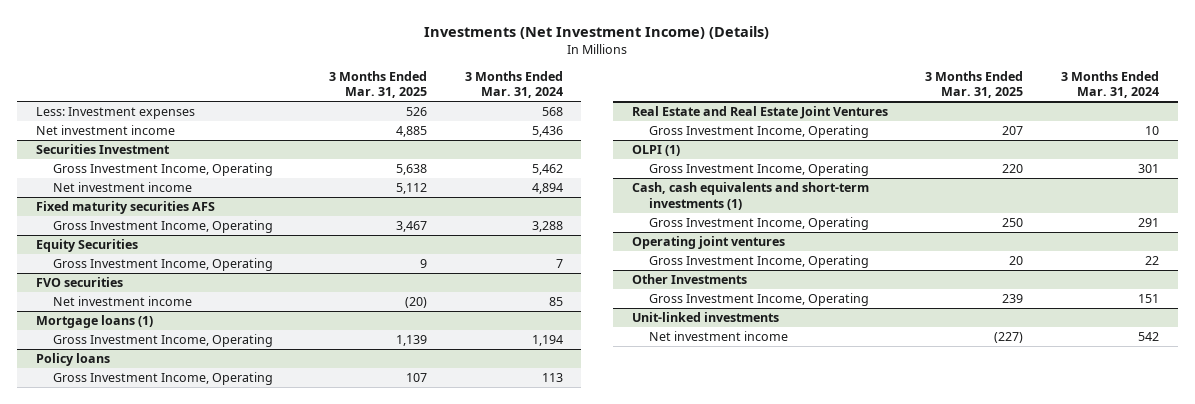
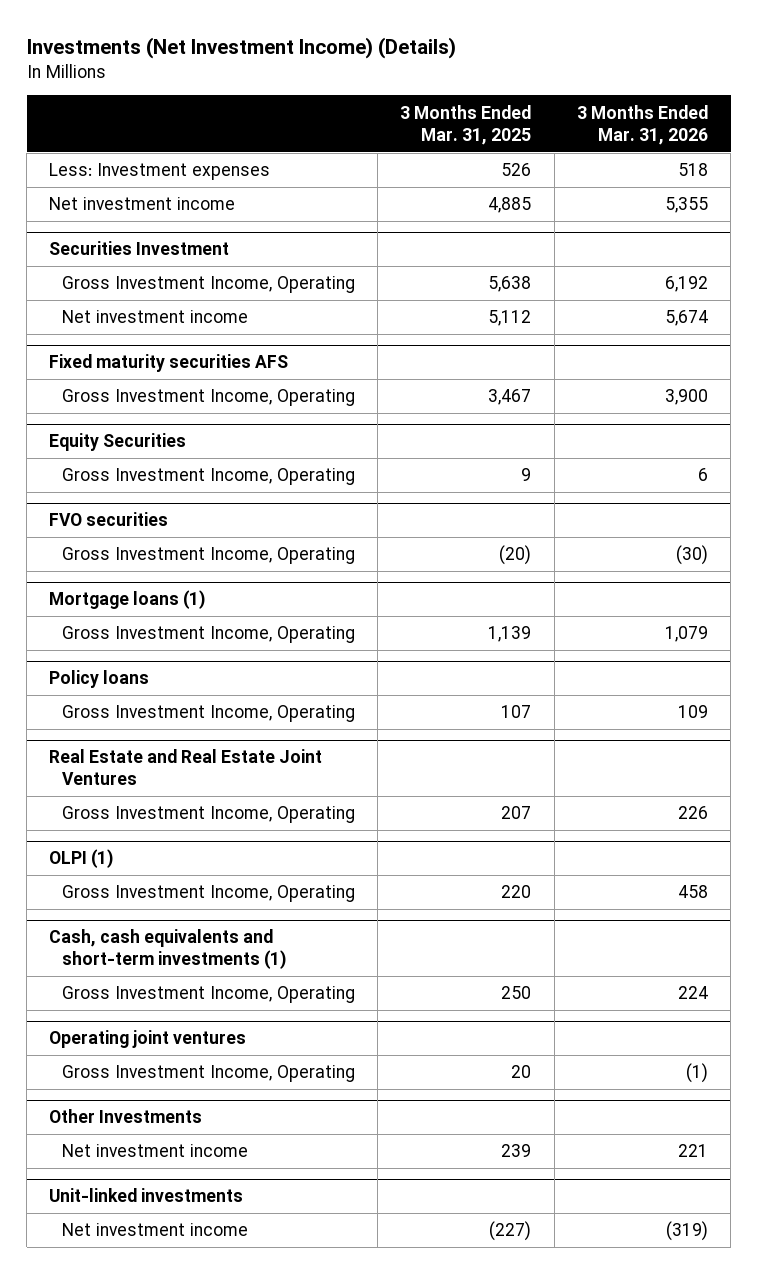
[464,70,563,99] 3 Months Ended Mar. 31, 2024 -> none
none -> [576,104,708,145] 3 Months Ended Mar. 31, 2026
[52,296,192,307] Net investment income -> none
none -> [61,547,355,565] Gross Investment Income, Operating
[648,293,869,307] Gross Investment Income, Operating -> [61,1144,248,1158] Net investment income

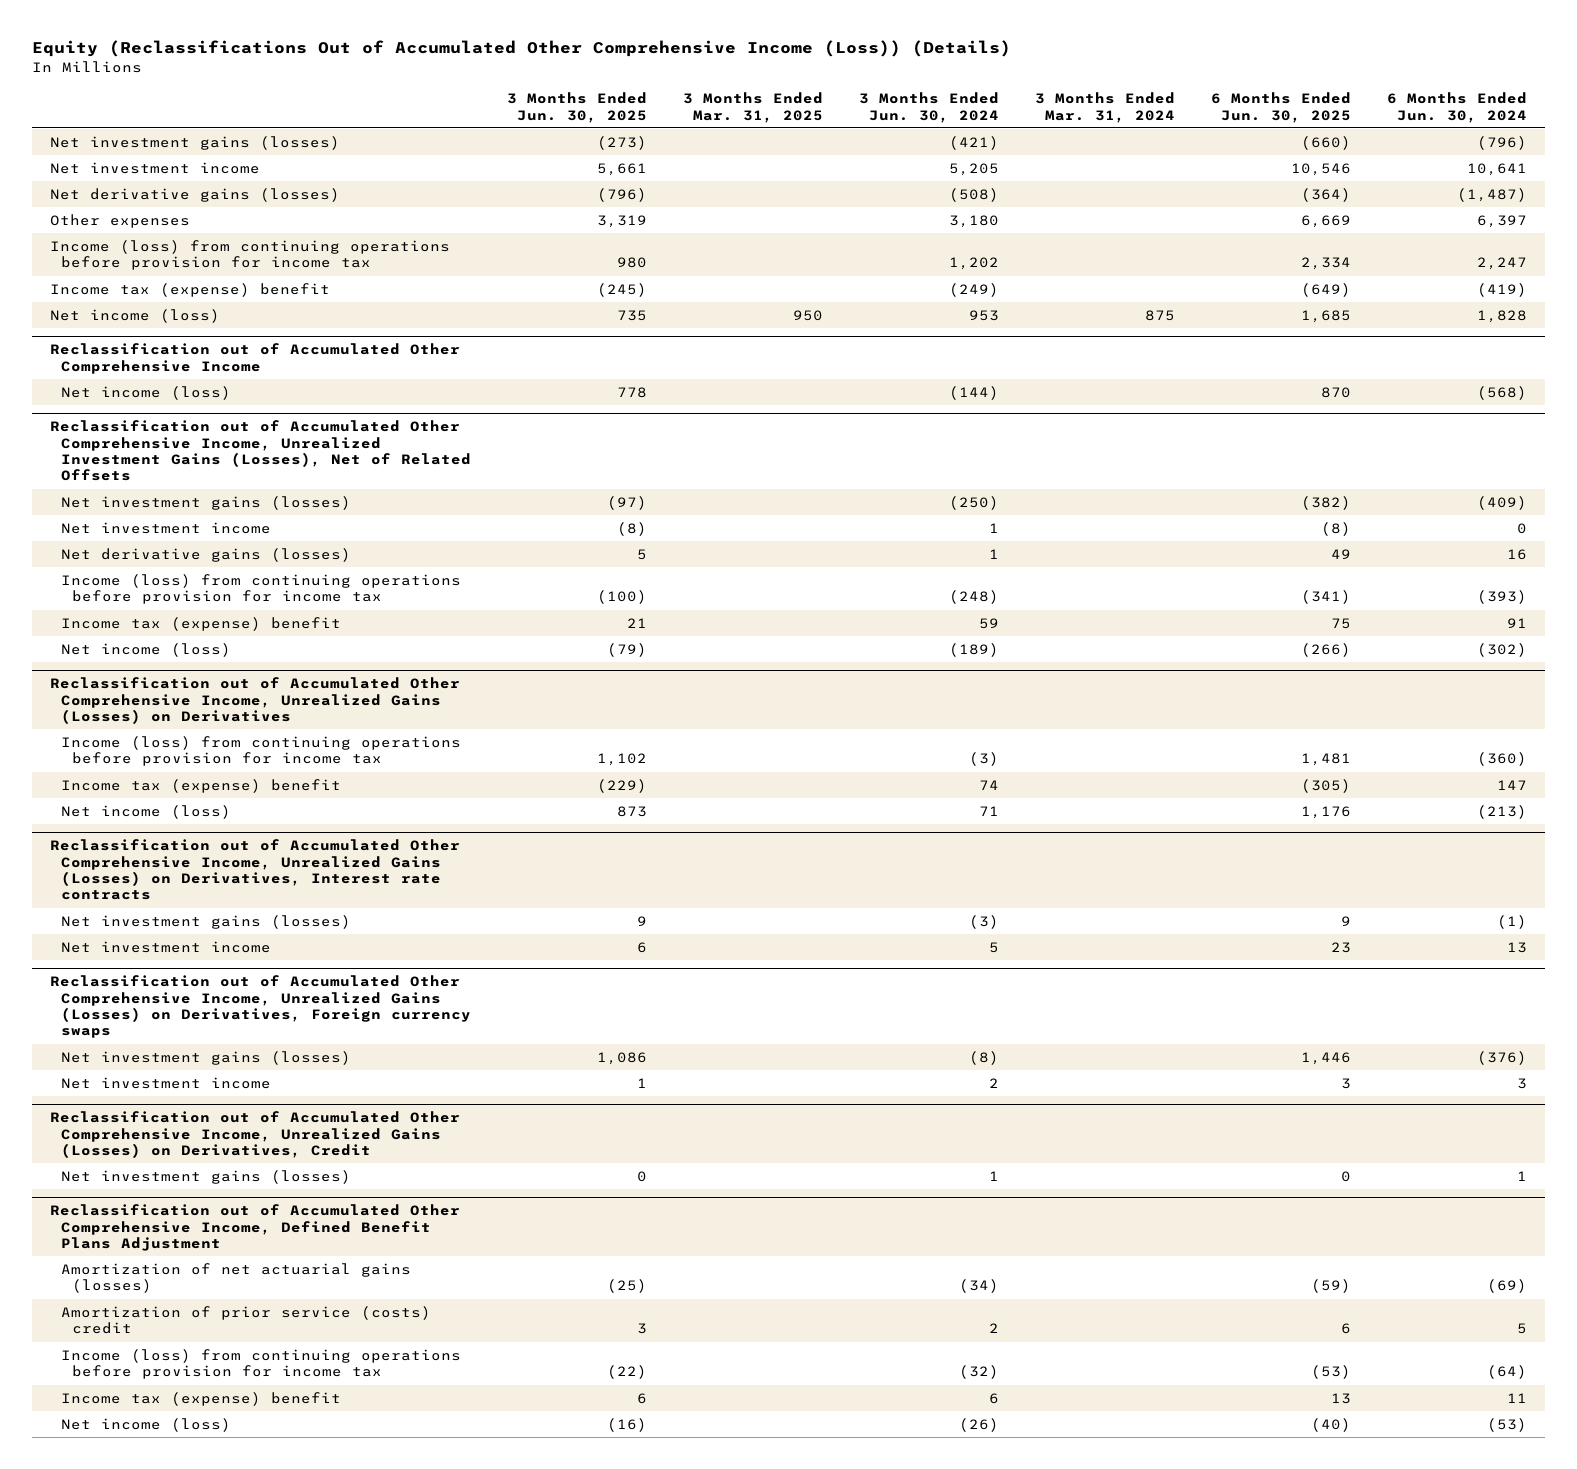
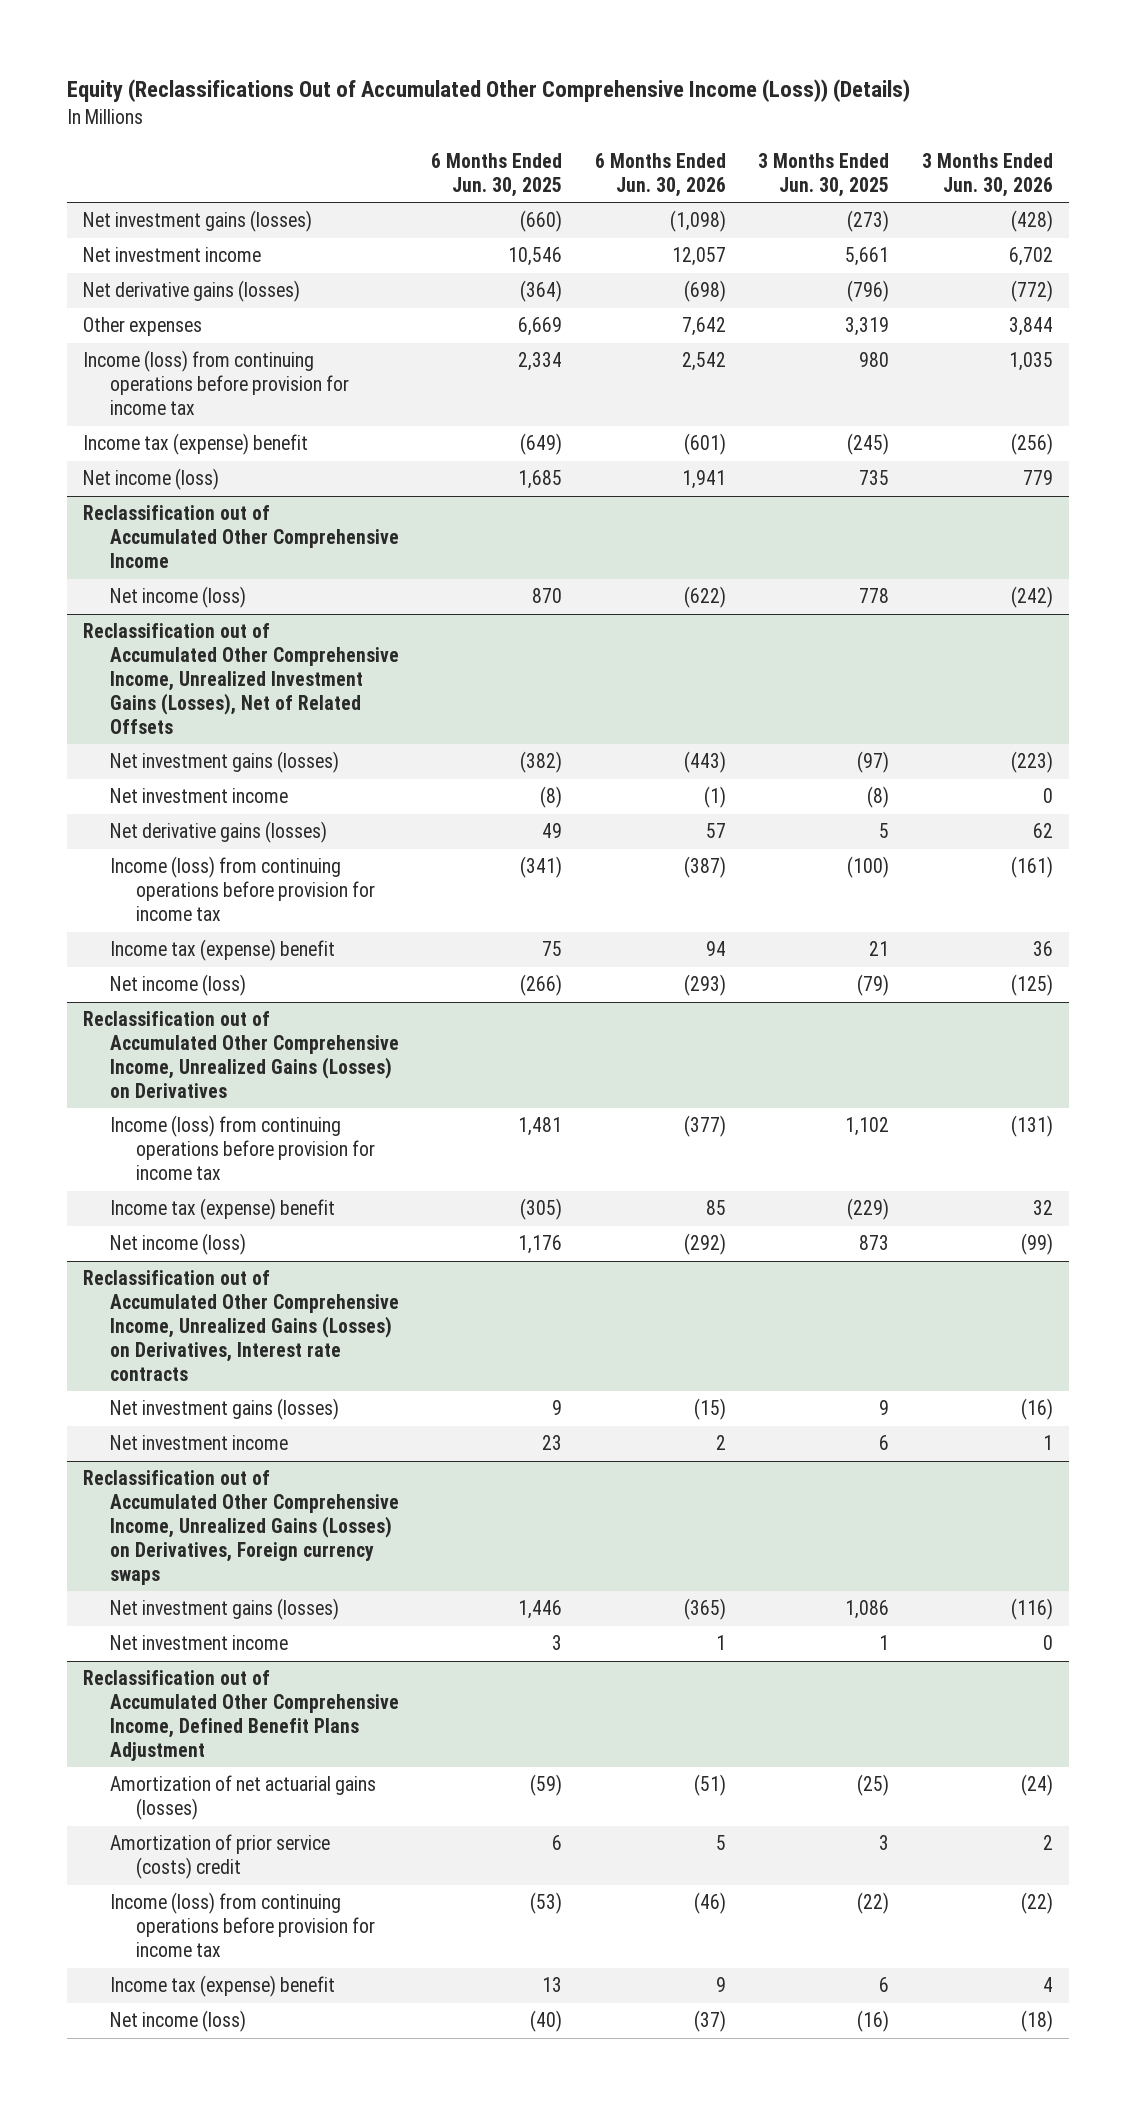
[683,92,824,123] 3 Months Ended Mar. 31, 2025 -> none
[859,92,1000,123] 3 Months Ended Jun. 30, 2024 -> none
[1035,92,1176,123] 3 Months Ended Mar. 31, 2024 -> none
[1387,92,1528,123] 6 Months Ended Jun. 30, 2024 -> none
none -> [594,152,726,197] 6 Months Ended Jun. 30, 2026
none -> [921,152,1053,197] 3 Months Ended Jun. 30, 2026
[49,1111,460,1158] Reclassification out of Accumulated Other Comprehensive Income, Unrealized Gains (Losses) on Derivatives, Credit -> none
[60,1169,351,1184] Net investment gains (losses) -> none

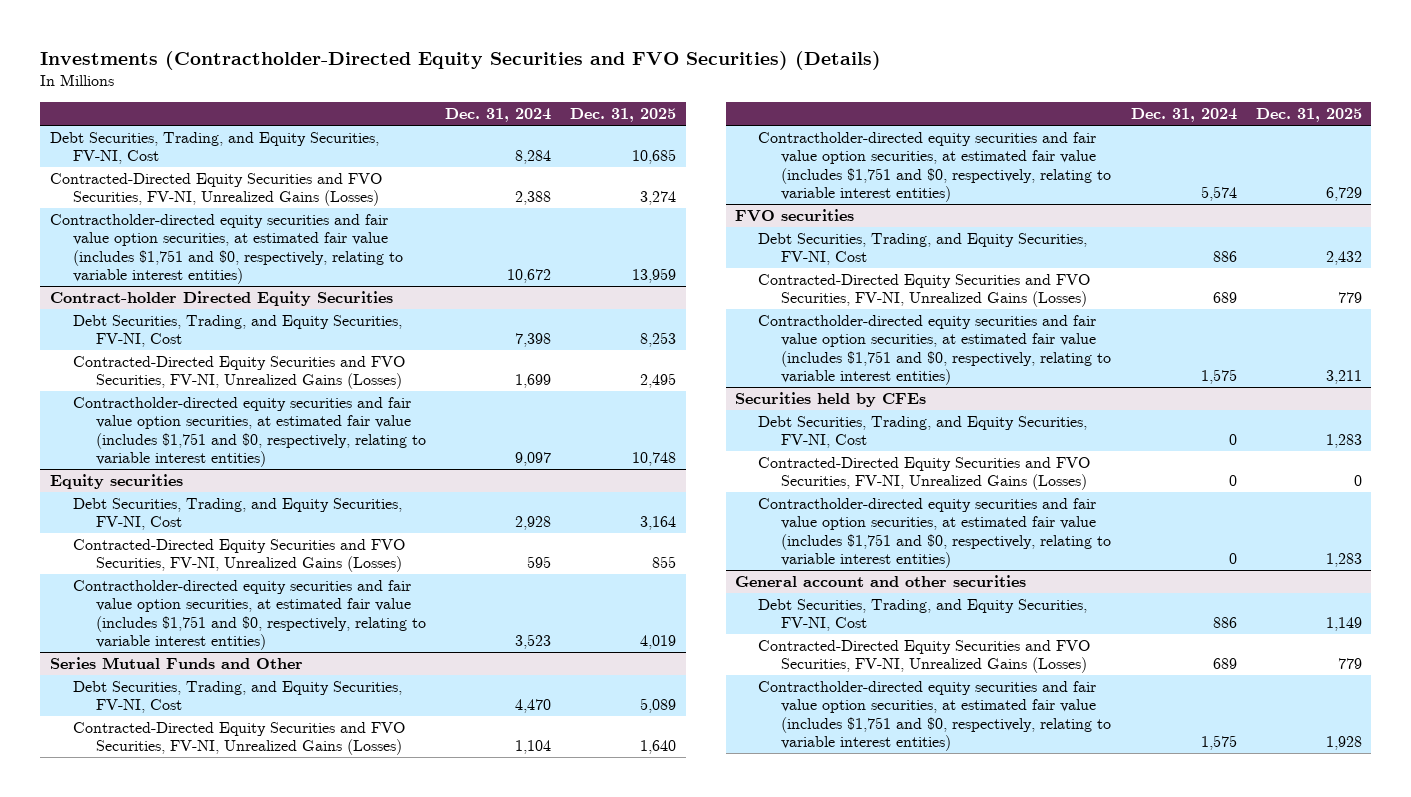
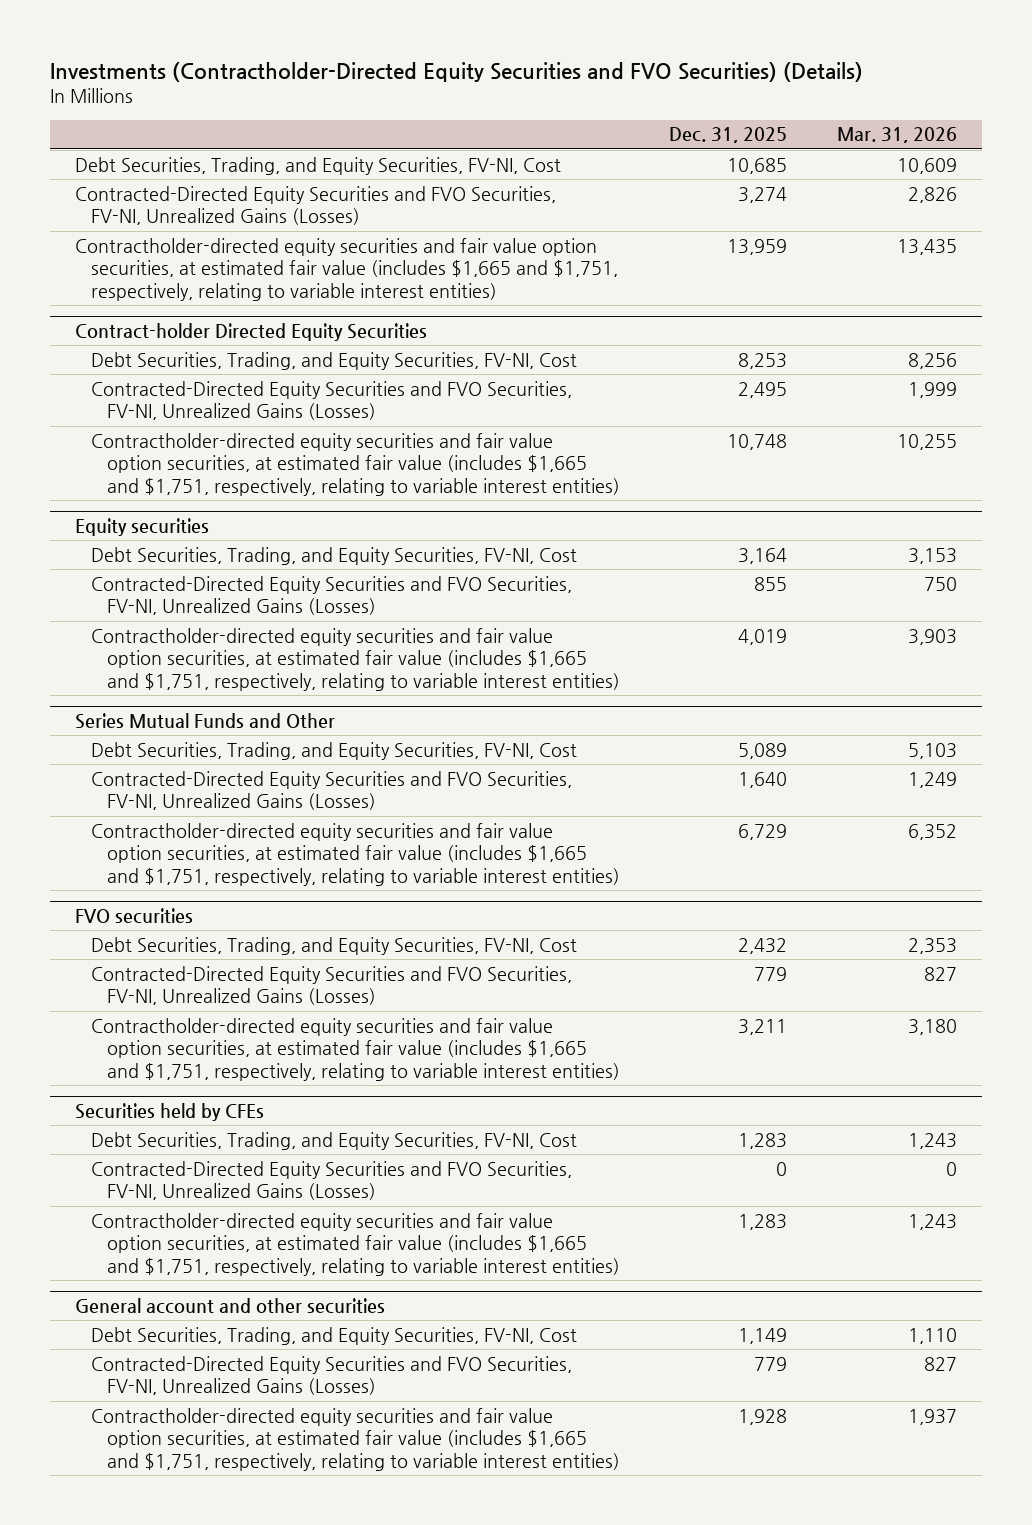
[445,108,552,123] Dec. 31, 2024 -> none
none -> [836,127,957,144] Mar. 31, 2026
[49,214,403,285] Contractholder-directed equity securities and fair value option securities, at estimated fair value (includes $1,751 and $0, respectively, relating to variable interest entities) -> [75,237,618,301] Contractholder-directed equity securities and fair value option securities, at estimated fair value (includes $1,665 and $1,751, respectively, relating to variable interest entities)
[72,397,427,468] Contractholder-directed equity securities and fair value option securities, at estimated fair value (includes $1,751 and $0, respectively, relating to variable interest entities) -> [90,432,620,496] Contractholder-directed equity securities and fair value option securities, at estimated fair value (includes $1,665 and $1,751, respectively, relating to variable interest entities)
[72,580,427,651] Contractholder-directed equity securities and fair value option securities, at estimated fair value (includes $1,751 and $0, respectively, relating to variable interest entities) -> [90,627,620,691] Contractholder-directed equity securities and fair value option securities, at estimated fair value (includes $1,665 and $1,751, respectively, relating to variable interest entities)
[758,132,1112,203] Contractholder-directed equity securities and fair value option securities, at estimated fair value (includes $1,751 and $0, respectively, relating to variable interest entities) -> [90,822,620,886] Contractholder-directed equity securities and fair value option securities, at estimated fair value (includes $1,665 and $1,751, respectively, relating to variable interest entities)
[758,315,1112,386] Contractholder-directed equity securities and fair value option securities, at estimated fair value (includes $1,751 and $0, respectively, relating to variable interest entities) -> [90,1017,620,1081] Contractholder-directed equity securities and fair value option securities, at estimated fair value (includes $1,665 and $1,751, respectively, relating to variable interest entities)
[758,498,1112,569] Contractholder-directed equity securities and fair value option securities, at estimated fair value (includes $1,751 and $0, respectively, relating to variable interest entities) -> [90,1212,620,1276] Contractholder-directed equity securities and fair value option securities, at estimated fair value (includes $1,665 and $1,751, respectively, relating to variable interest entities)
[758,681,1112,752] Contractholder-directed equity securities and fair value option securities, at estimated fair value (includes $1,751 and $0, respectively, relating to variable interest entities) -> [90,1407,620,1471] Contractholder-directed equity securities and fair value option securities, at estimated fair value (includes $1,665 and $1,751, respectively, relating to variable interest entities)

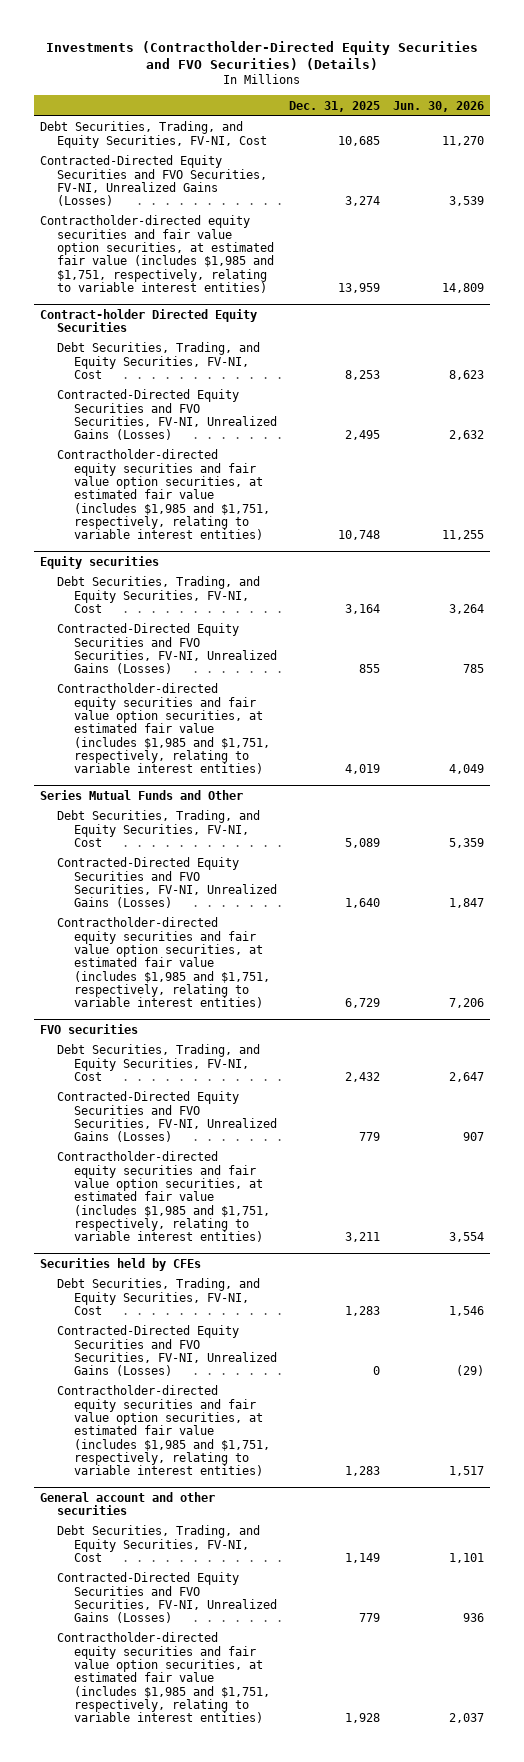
[836,127,957,144] Mar. 31, 2026 -> none
none -> [392,100,484,112] Jun. 30, 2026
[75,237,618,301] Contractholder-directed equity securities and fair value option securities, at estimated fair value (includes $1,665 and $1,751, respectively, relating to variable interest entities) -> [40,215,274,294] Contractholder-directed equity securities and fair value option securities, at estimated fair value (includes $1,985 and $1,751, respectively, relating to variable interest entities)
[90,432,620,496] Contractholder-directed equity securities and fair value option securities, at estimated fair value (includes $1,665 and $1,751, respectively, relating to variable interest entities) -> [56,449,270,541] Contractholder-directed equity securities and fair value option securities, at estimated fair value (includes $1,985 and $1,751, respectively, relating to variable interest entities)
[90,627,620,691] Contractholder-directed equity securities and fair value option securities, at estimated fair value (includes $1,665 and $1,751, respectively, relating to variable interest entities) -> [56,683,270,775] Contractholder-directed equity securities and fair value option securities, at estimated fair value (includes $1,985 and $1,751, respectively, relating to variable interest entities)
[90,822,620,886] Contractholder-directed equity securities and fair value option securities, at estimated fair value (includes $1,665 and $1,751, respectively, relating to variable interest entities) -> [56,917,270,1009] Contractholder-directed equity securities and fair value option securities, at estimated fair value (includes $1,985 and $1,751, respectively, relating to variable interest entities)
[90,1017,620,1081] Contractholder-directed equity securities and fair value option securities, at estimated fair value (includes $1,665 and $1,751, respectively, relating to variable interest entities) -> [56,1151,270,1243] Contractholder-directed equity securities and fair value option securities, at estimated fair value (includes $1,985 and $1,751, respectively, relating to variable interest entities)
[90,1212,620,1276] Contractholder-directed equity securities and fair value option securities, at estimated fair value (includes $1,665 and $1,751, respectively, relating to variable interest entities) -> [56,1385,270,1477] Contractholder-directed equity securities and fair value option securities, at estimated fair value (includes $1,985 and $1,751, respectively, relating to variable interest entities)
[90,1407,620,1471] Contractholder-directed equity securities and fair value option securities, at estimated fair value (includes $1,665 and $1,751, respectively, relating to variable interest entities) -> [56,1632,270,1724] Contractholder-directed equity securities and fair value option securities, at estimated fair value (includes $1,985 and $1,751, respectively, relating to variable interest entities)

